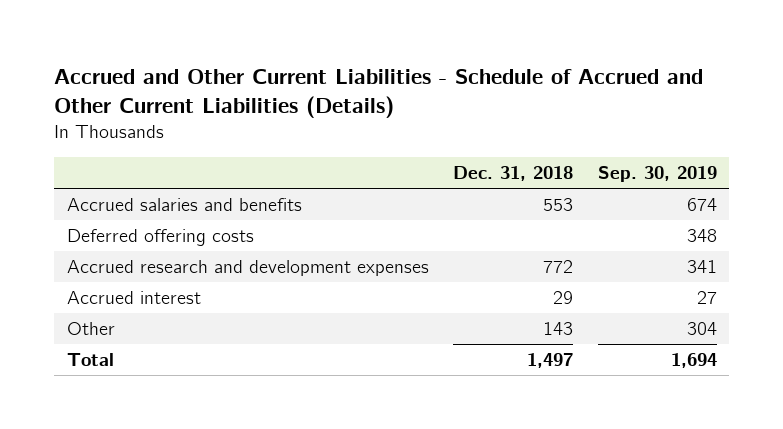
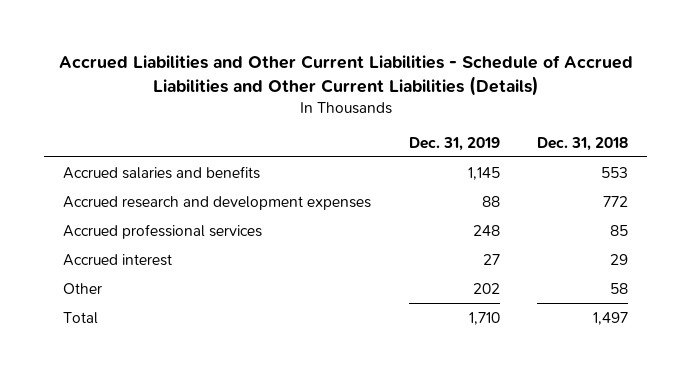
[54,68,704,118] Accrued and Other Current Liabilities - Schedule of Accrued and Other Current Liabilities (Details) -> [58,54,633,96] Accrued Liabilities and Other Current Liabilities - Schedule of Accrued Liabilities and Other Current Liabilities (Details)
[597,166,717,183] Sep. 30, 2019 -> none
none -> [408,136,500,151] Dec. 31, 2019
[66,229,254,247] Deferred offering costs -> none
none -> [62,223,262,239] Accrued professional services
[543,322,574,336] 143 -> [610,282,629,294] 58

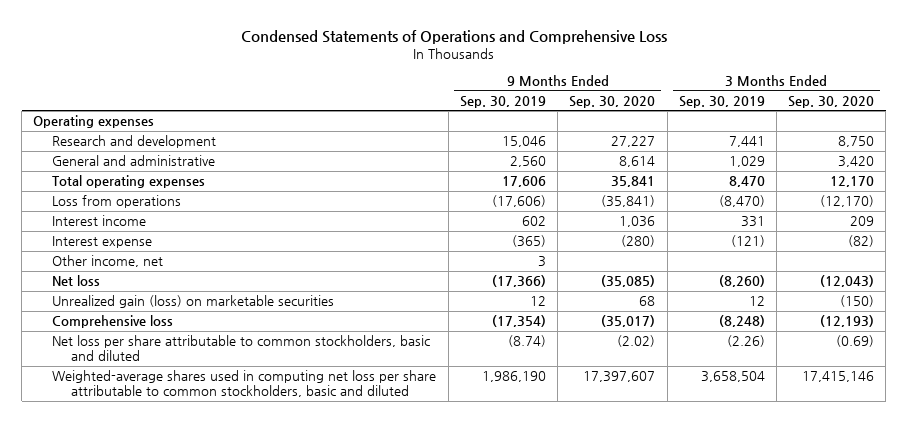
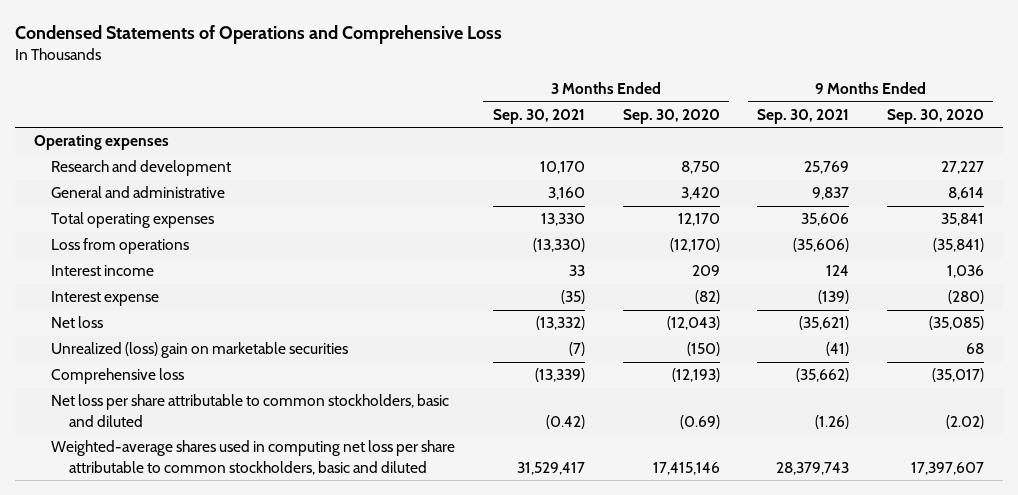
[459,95,546,108] Sep. 30, 2019 -> none
[678,95,765,108] Sep. 30, 2019 -> none
none -> [492,108,585,124] Sep. 30, 2021
none -> [757,108,850,124] Sep. 30, 2021
[52,255,164,268] Other income, net -> none
[52,295,335,309] Unrealized gain (loss) on marketable securities -> [51,342,349,359] Unrealized (loss) gain on marketable securities

